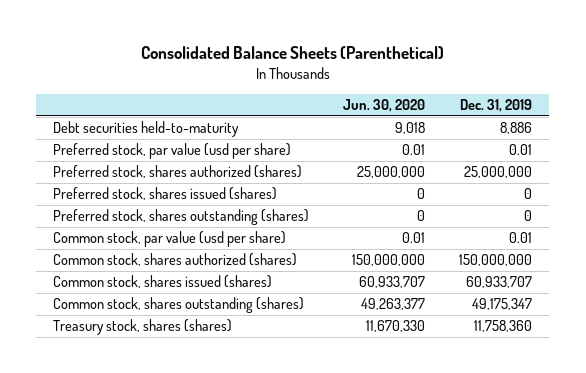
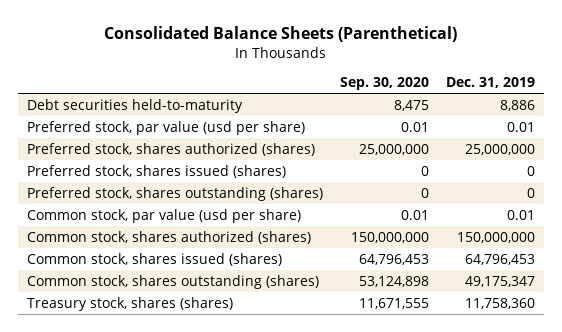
[343,99,426,113] Jun. 30, 2020 -> none
none -> [340,76,430,90] Sep. 30, 2020
[466,276,533,289] 60,933,707 -> [465,253,536,265] 64,796,453

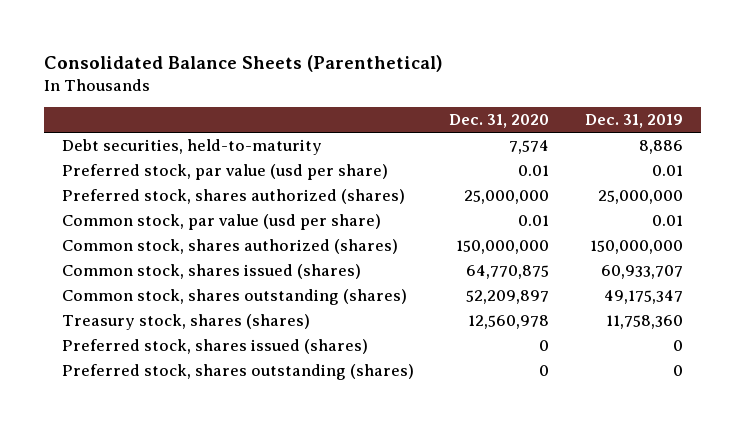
[340,76,430,90] Sep. 30, 2020 -> none
none -> [449,114,550,129] Dec. 31, 2020
[26,98,243,113] Debt securities held-to-maturity -> [61,139,322,156] Debt securities, held-to-maturity
[465,253,536,265] 64,796,453 -> [600,265,683,280] 60,933,707
[26,164,286,178] Preferred stock, shares issued (shares) -> [61,339,368,355] Preferred stock, shares issued (shares)
[26,186,323,201] Preferred stock, shares outstanding (shares) -> [61,364,414,381] Preferred stock, shares outstanding (shares)

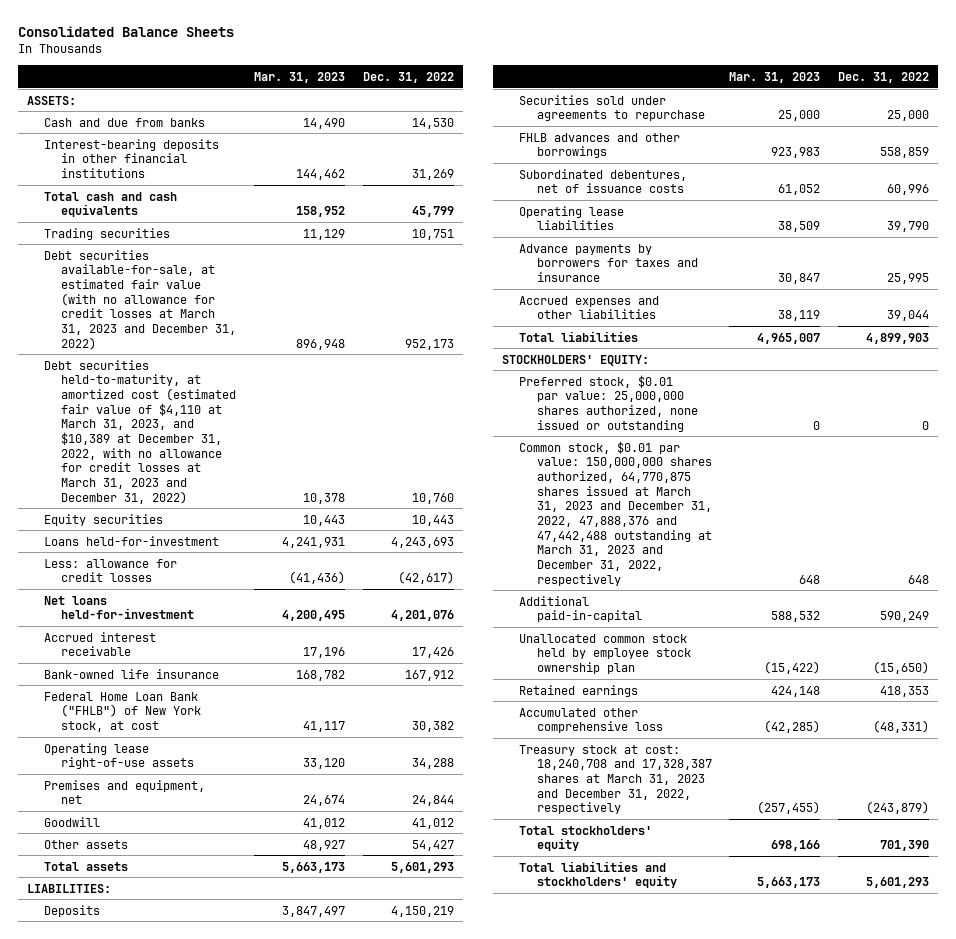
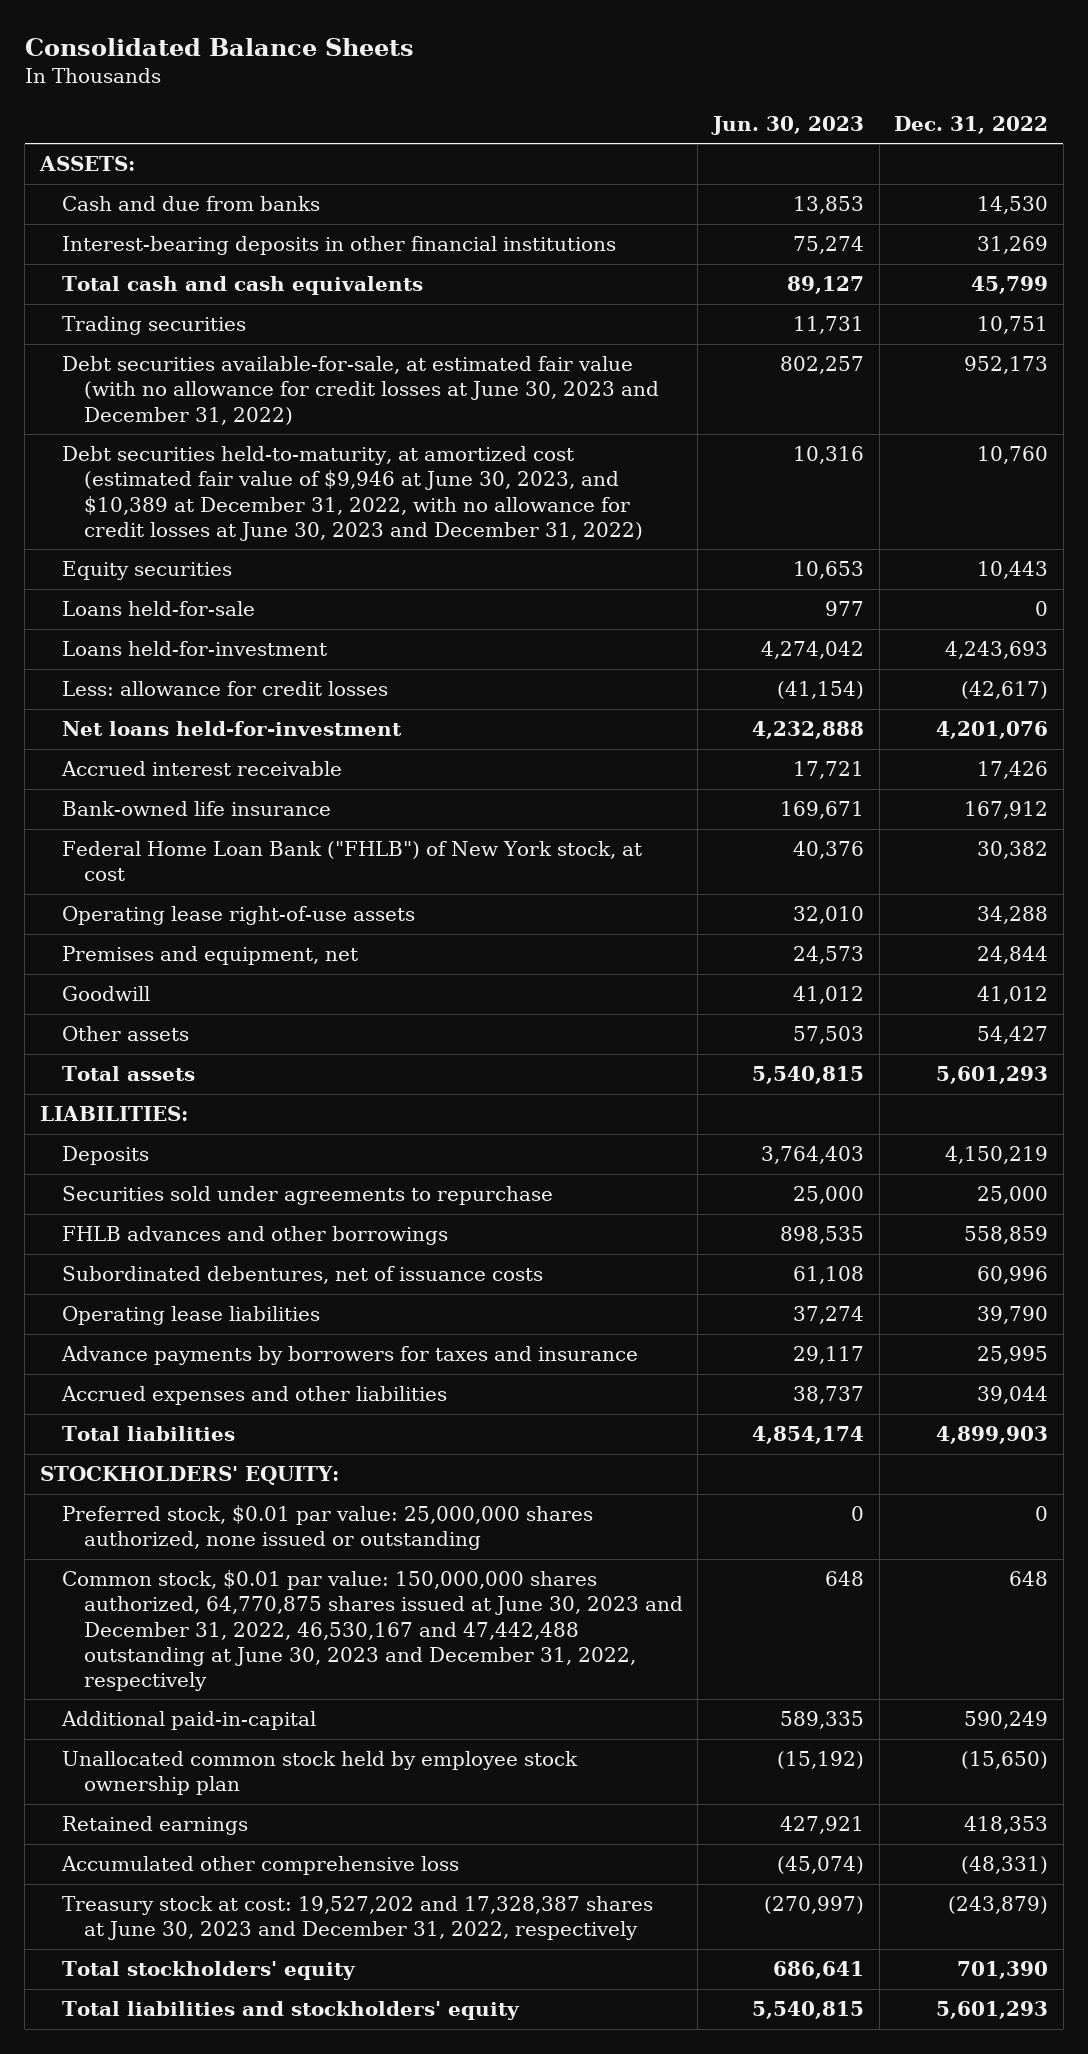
[254,72,346,84] Mar. 31, 2023 -> none
none -> [710,115,864,135] Jun. 30, 2023
[44,249,237,350] Debt securities available-for-sale, at estimated fair value (with no allowance for credit losses at March 31, 2023 and December 31, 2022) -> [61,356,659,425] Debt securities available-for-sale, at estimated fair value (with no allowance for credit losses at June 30, 2023 and December 31, 2022)
[44,359,237,504] Debt securities held-to-maturity, at amortized cost (estimated fair value of $4,110 at March 31, 2023, and $10,389 at December 31, 2022, with no allowance for credit losses at March 31, 2023 and December 31, 2022) -> [61,446,643,541] Debt securities held-to-maturity, at amortized cost (estimated fair value of $9,946 at June 30, 2023, and $10,389 at December 31, 2022, with no allowance for credit losses at June 30, 2023 and December 31, 2022)
none -> [61,601,255,617] Loans held-for-sale
[519,440,712,586] Common stock, $0.01 par value: 150,000,000 shares authorized, 64,770,875 shares issued at March 31, 2023 and December 31, 2022, 47,888,376 and 47,442,488 outstanding at March 31, 2023 and December 31, 2022, respectively -> [61,1570,683,1692] Common stock, $0.01 par value: 150,000,000 shares authorized, 64,770,875 shares issued at June 30, 2023 and December 31, 2022, 46,530,167 and 47,442,488 outstanding at June 30, 2023 and December 31, 2022, respectively
[519,744,712,815] Treasury stock at cost: 18,240,708 and 17,328,387 shares at March 31, 2023 and December 31, 2022, respectively -> [61,1896,653,1941] Treasury stock at cost: 19,527,202 and 17,328,387 shares at June 30, 2023 and December 31, 2022, respectively

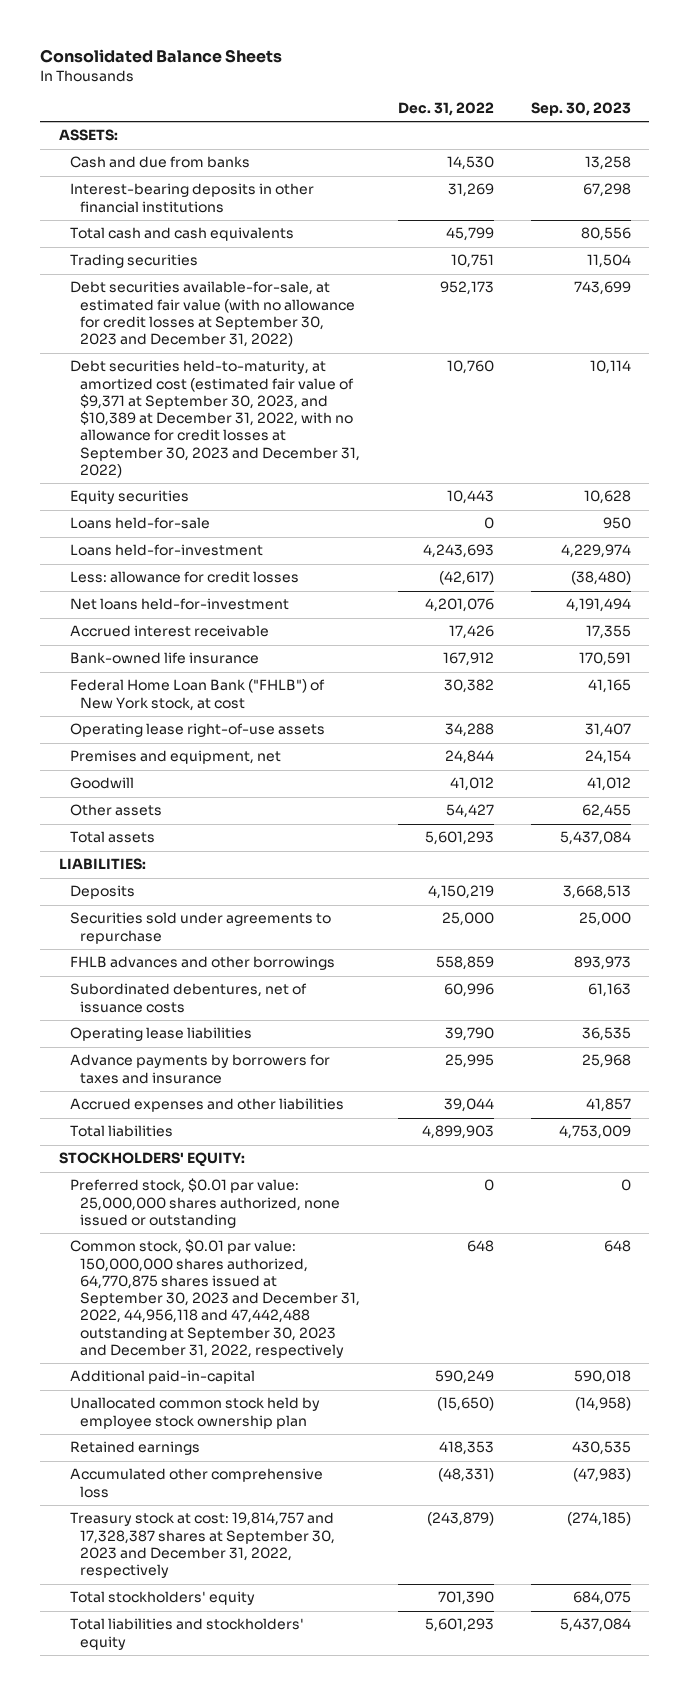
[710,115,864,135] Jun. 30, 2023 -> none
none -> [530,102,631,117] Sep. 30, 2023
[61,356,659,425] Debt securities available-for-sale, at estimated fair value (with no allowance for credit losses at June 30, 2023 and December 31, 2022) -> [69,281,356,348] Debt securities available-for-sale, at estimated fair value (with no allowance for credit losses at September 30, 2023 and December 31, 2022)
[61,446,643,541] Debt securities held-to-maturity, at amortized cost (estimated fair value of $9,946 at June 30, 2023, and $10,389 at December 31, 2022, with no allowance for credit losses at June 30, 2023 and December 31, 2022) -> [69,360,361,478] Debt securities held-to-maturity, at amortized cost (estimated fair value of $9,371 at September 30, 2023, and $10,389 at December 31, 2022, with no allowance for credit losses at September 30, 2023 and December 31, 2022)
[61,1570,683,1692] Common stock, $0.01 par value: 150,000,000 shares authorized, 64,770,875 shares issued at June 30, 2023 and December 31, 2022, 46,530,167 and 47,442,488 outstanding at June 30, 2023 and December 31, 2022, respectively -> [69,1239,361,1358] Common stock, $0.01 par value: 150,000,000 shares authorized, 64,770,875 shares issued at September 30, 2023 and December 31, 2022, 44,956,118 and 47,442,488 outstanding at September 30, 2023 and December 31, 2022, respectively
[61,1896,653,1941] Treasury stock at cost: 19,527,202 and 17,328,387 shares at June 30, 2023 and December 31, 2022, respectively -> [69,1512,336,1579] Treasury stock at cost: 19,814,757 and 17,328,387 shares at September 30, 2023 and December 31, 2022, respectively

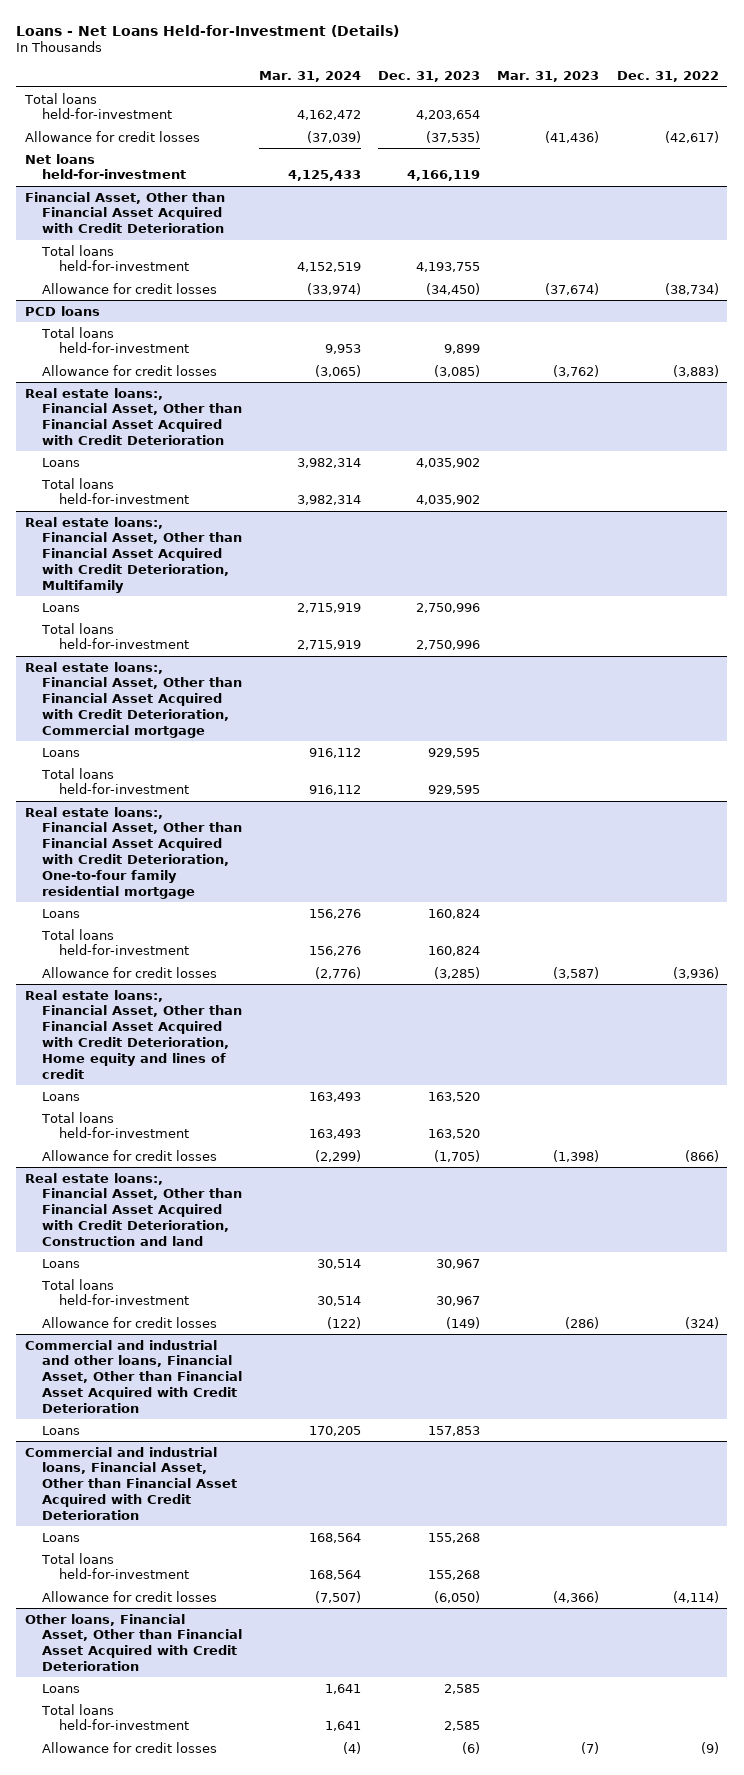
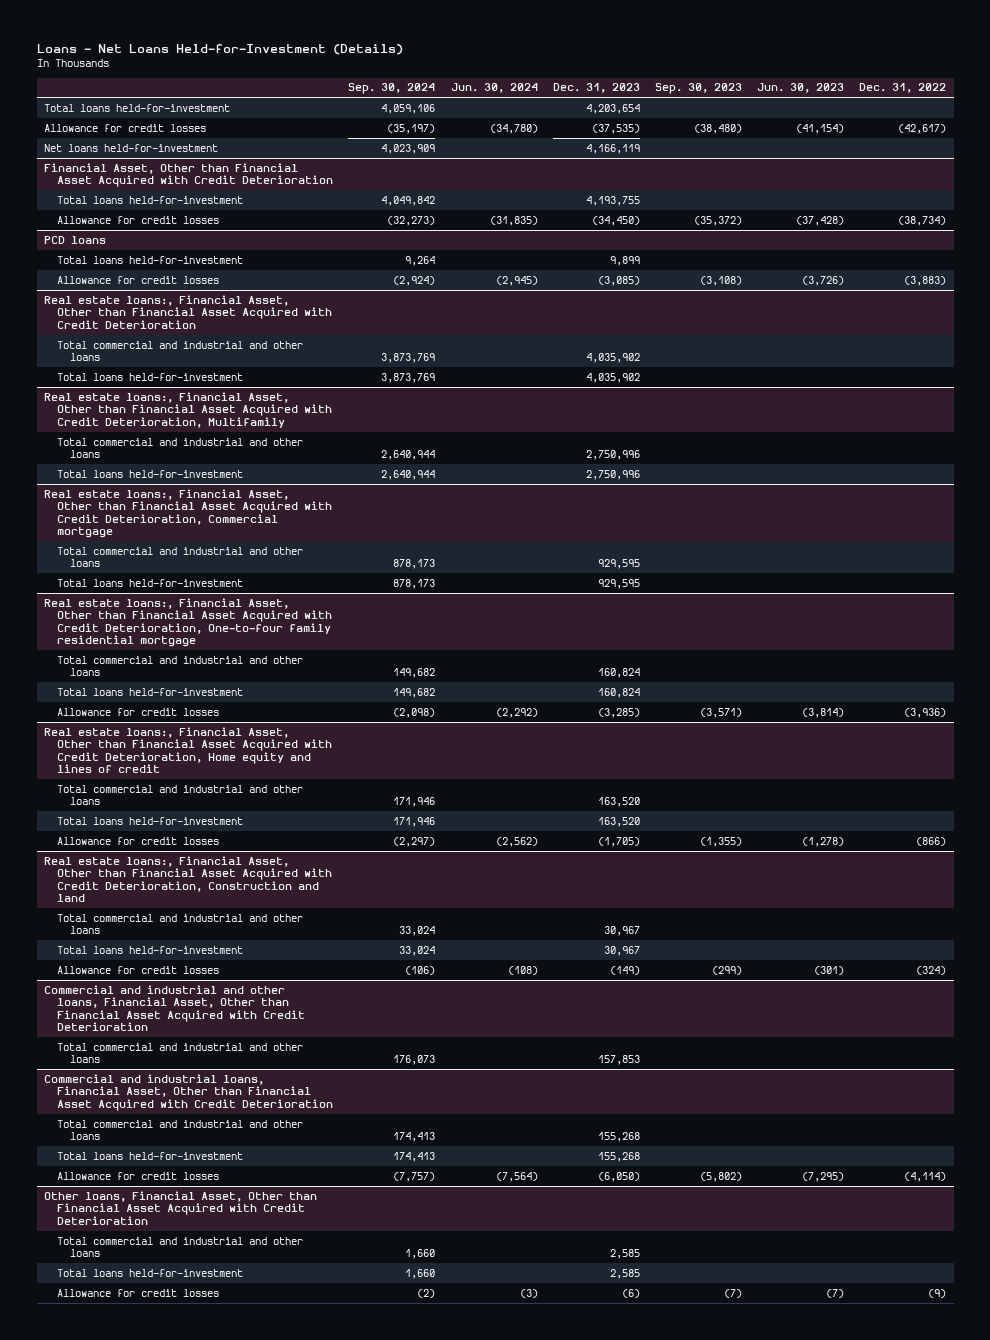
[259,71,362,83] Mar. 31, 2024 -> none
[497,71,600,83] Mar. 31, 2023 -> none
none -> [348,83,436,95] Sep. 30, 2024
none -> [450,83,538,94] Jun. 30, 2024
none -> [654,83,742,95] Sep. 30, 2023
none -> [757,83,845,94] Jun. 30, 2023
[42,457,81,467] Loans -> [57,340,304,362] Total commercial and industrial and other loans
[42,602,81,612] Loans -> [57,437,304,459] Total commercial and industrial and other loans
[42,747,81,757] Loans -> [57,546,304,568] Total commercial and industrial and other loans
[42,908,81,918] Loans -> [57,655,304,677] Total commercial and industrial and other loans
[42,1091,81,1101] Loans -> [57,784,304,806] Total commercial and industrial and other loans
[42,1258,81,1268] Loans -> [57,913,304,935] Total commercial and industrial and other loans
[42,1425,81,1435] Loans -> [57,1042,304,1064] Total commercial and industrial and other loans
[42,1532,81,1542] Loans -> [57,1119,304,1141] Total commercial and industrial and other loans
[42,1683,81,1693] Loans -> [57,1236,304,1258] Total commercial and industrial and other loans

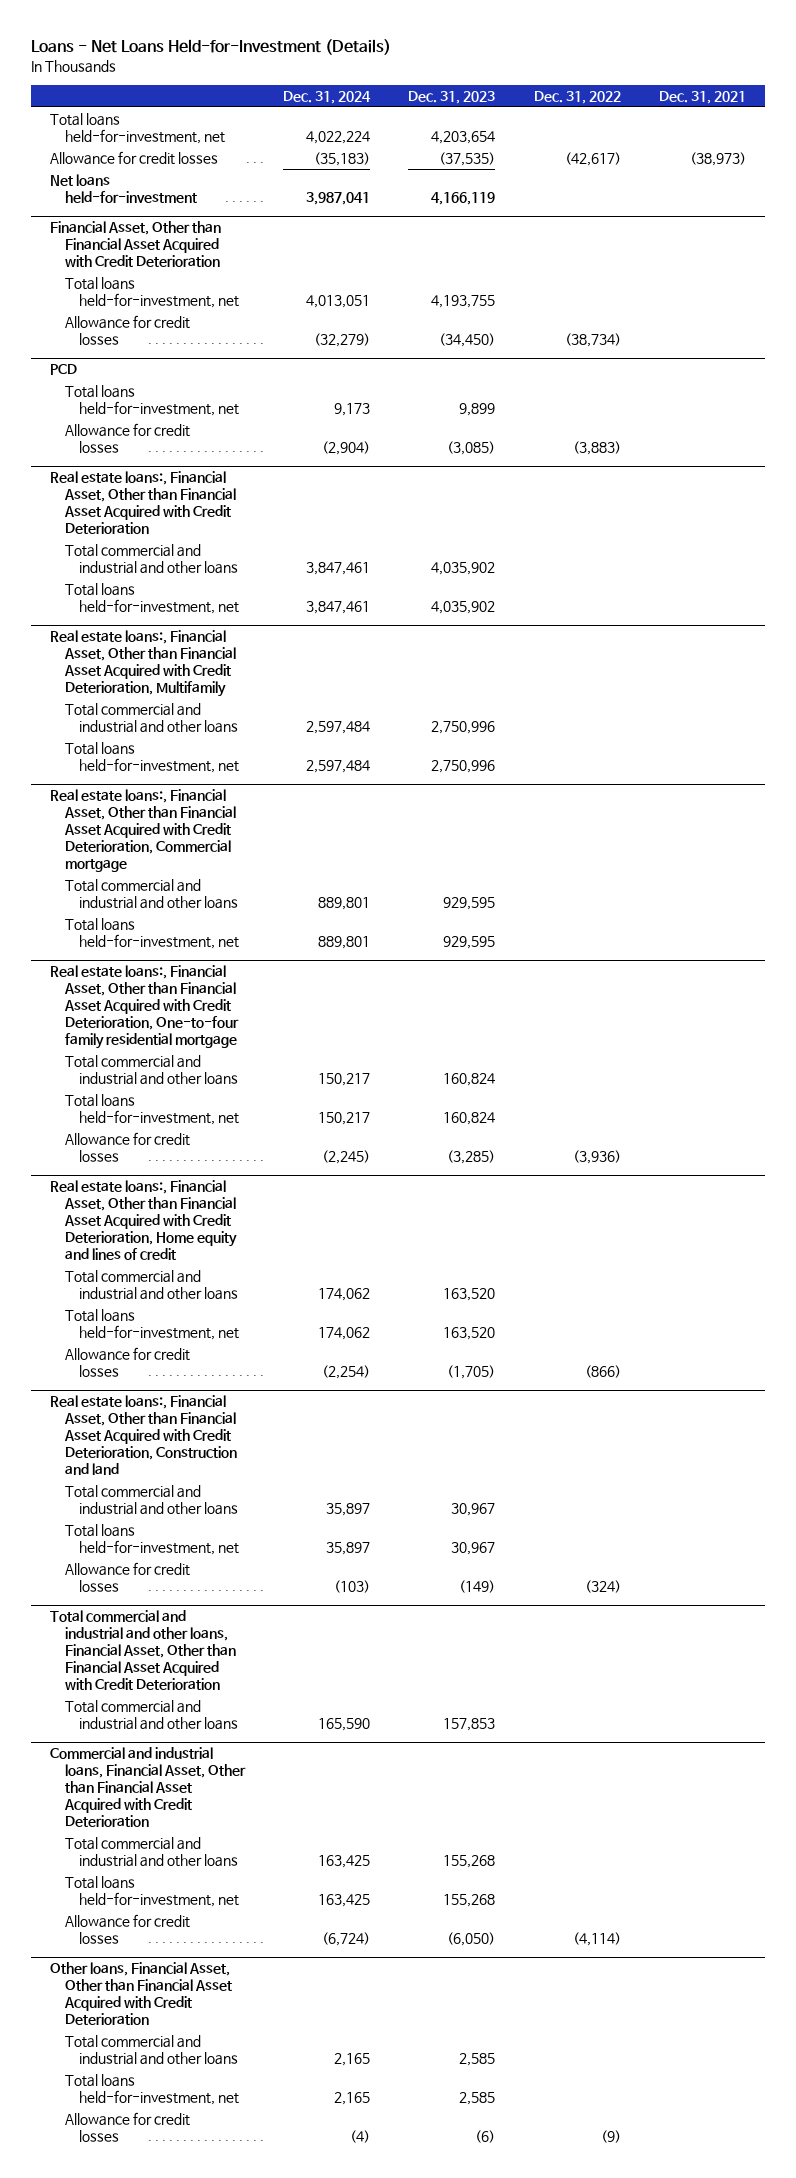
[348,83,436,95] Sep. 30, 2024 -> none
[450,83,538,94] Jun. 30, 2024 -> none
[654,83,742,95] Sep. 30, 2023 -> none
[757,83,845,94] Jun. 30, 2023 -> none
none -> [283,90,372,104] Dec. 31, 2024
none -> [659,90,747,104] Dec. 31, 2021
[44,103,231,112] Total loans held-for-investment -> [49,112,225,144] Total loans held-for-investment, net
[57,195,244,204] Total loans held-for-investment -> [64,276,240,308] Total loans held-for-investment, net
[44,235,107,244] PCD loans -> [49,364,77,376] PCD
[57,255,244,264] Total loans held-for-investment -> [64,384,240,416] Total loans held-for-investment, net
[57,372,244,381] Total loans held-for-investment -> [64,582,240,614] Total loans held-for-investment, net
[57,469,244,478] Total loans held-for-investment -> [64,741,240,773] Total loans held-for-investment, net
[57,578,244,587] Total loans held-for-investment -> [64,917,240,949] Total loans held-for-investment, net
[57,687,244,696] Total loans held-for-investment -> [64,1093,240,1125] Total loans held-for-investment, net
[57,816,244,825] Total loans held-for-investment -> [64,1308,240,1340] Total loans held-for-investment, net
[57,945,244,954] Total loans held-for-investment -> [64,1523,240,1555] Total loans held-for-investment, net
[44,984,306,1032] Commercial and industrial and other loans, Financial Asset, Other than Financial Asset Acquired with Credit Deterioration -> [49,1610,236,1690] Total commercial and industrial and other loans, Financial Asset, Other than Financial Asset Acquired with Credit Deterioration
[57,1151,244,1160] Total loans held-for-investment -> [64,1875,240,1907] Total loans held-for-investment, net
[57,1268,244,1277] Total loans held-for-investment -> [64,2073,240,2105] Total loans held-for-investment, net

